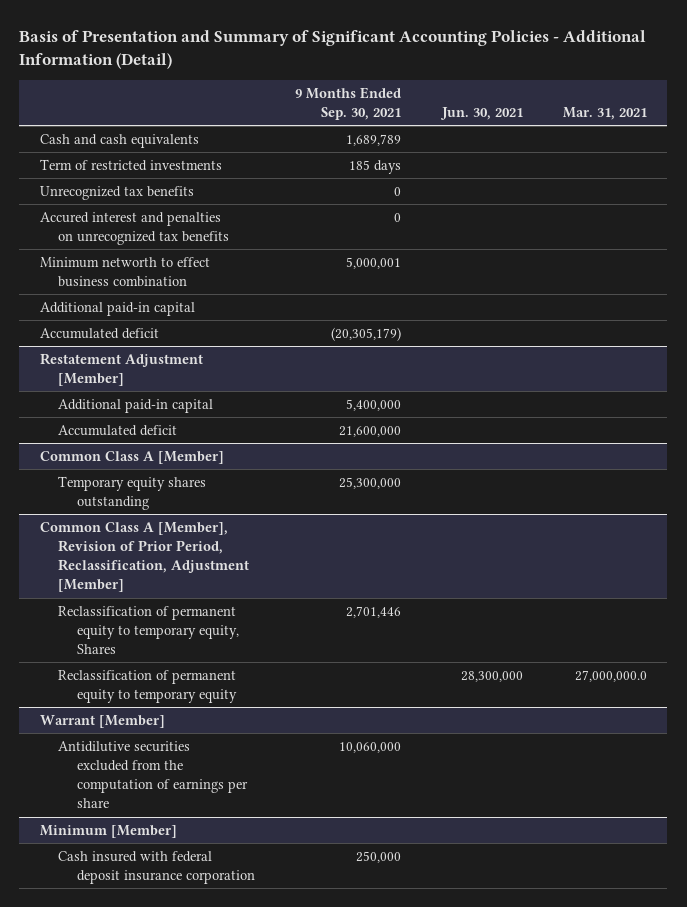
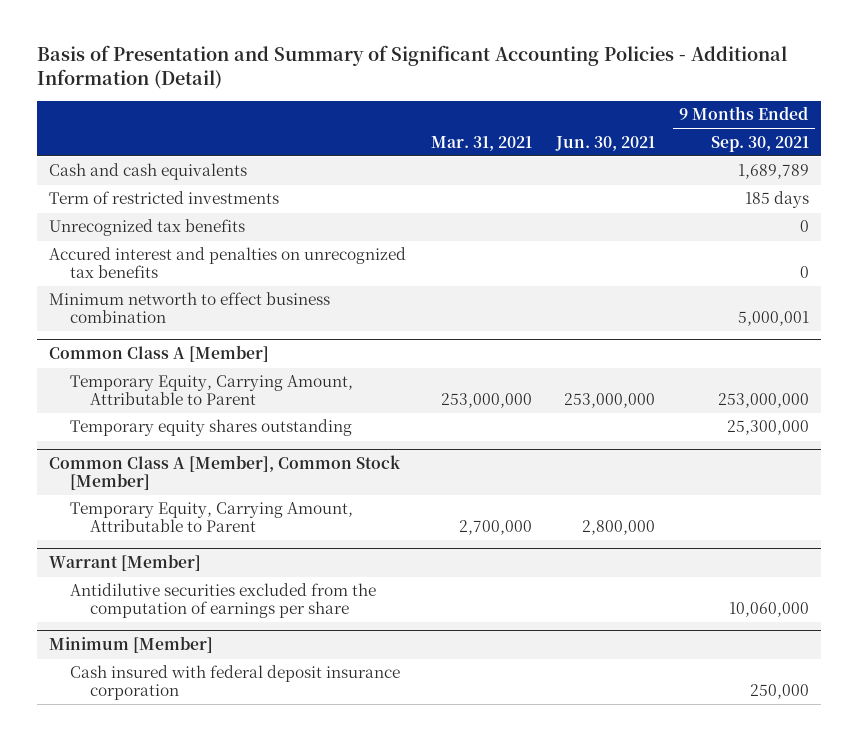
[39,301,195,316] Additional paid-in capital -> none
[39,327,159,339] Accumulated deficit -> none
[39,352,203,386] Restatement Adjustment [Member] -> none
[58,398,214,413] Additional paid-in capital -> none
[58,424,178,436] Accumulated deficit -> none
none -> [69,375,353,406] Temporary Equity, Carrying Amount, Attributable to Parent
[39,521,250,593] Common Class A [Member], Revision of Prior Period, Reclassification, Adjustment [Member] -> none
[58,605,240,655] Reclassification of permanent equity to temporary equity, Shares -> none
[58,669,238,703] Reclassification of permanent equity to temporary equity -> none
none -> [49,455,402,491] Common Class A [Member], Common Stock [Member]
none -> [69,502,353,533] Temporary Equity, Carrying Amount, Attributable to Parent

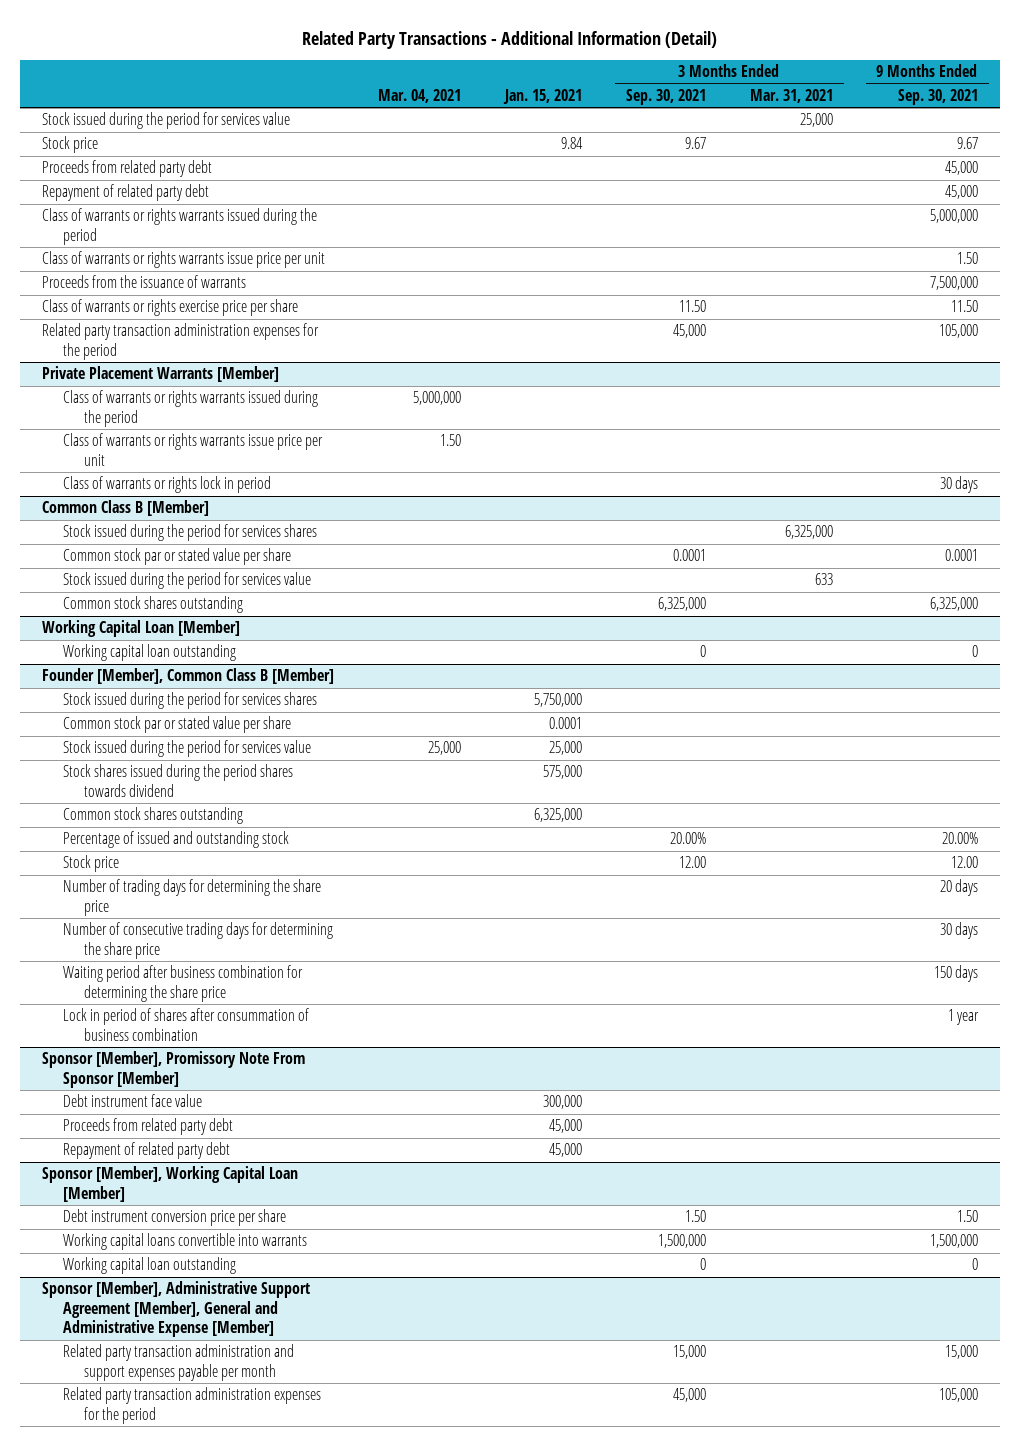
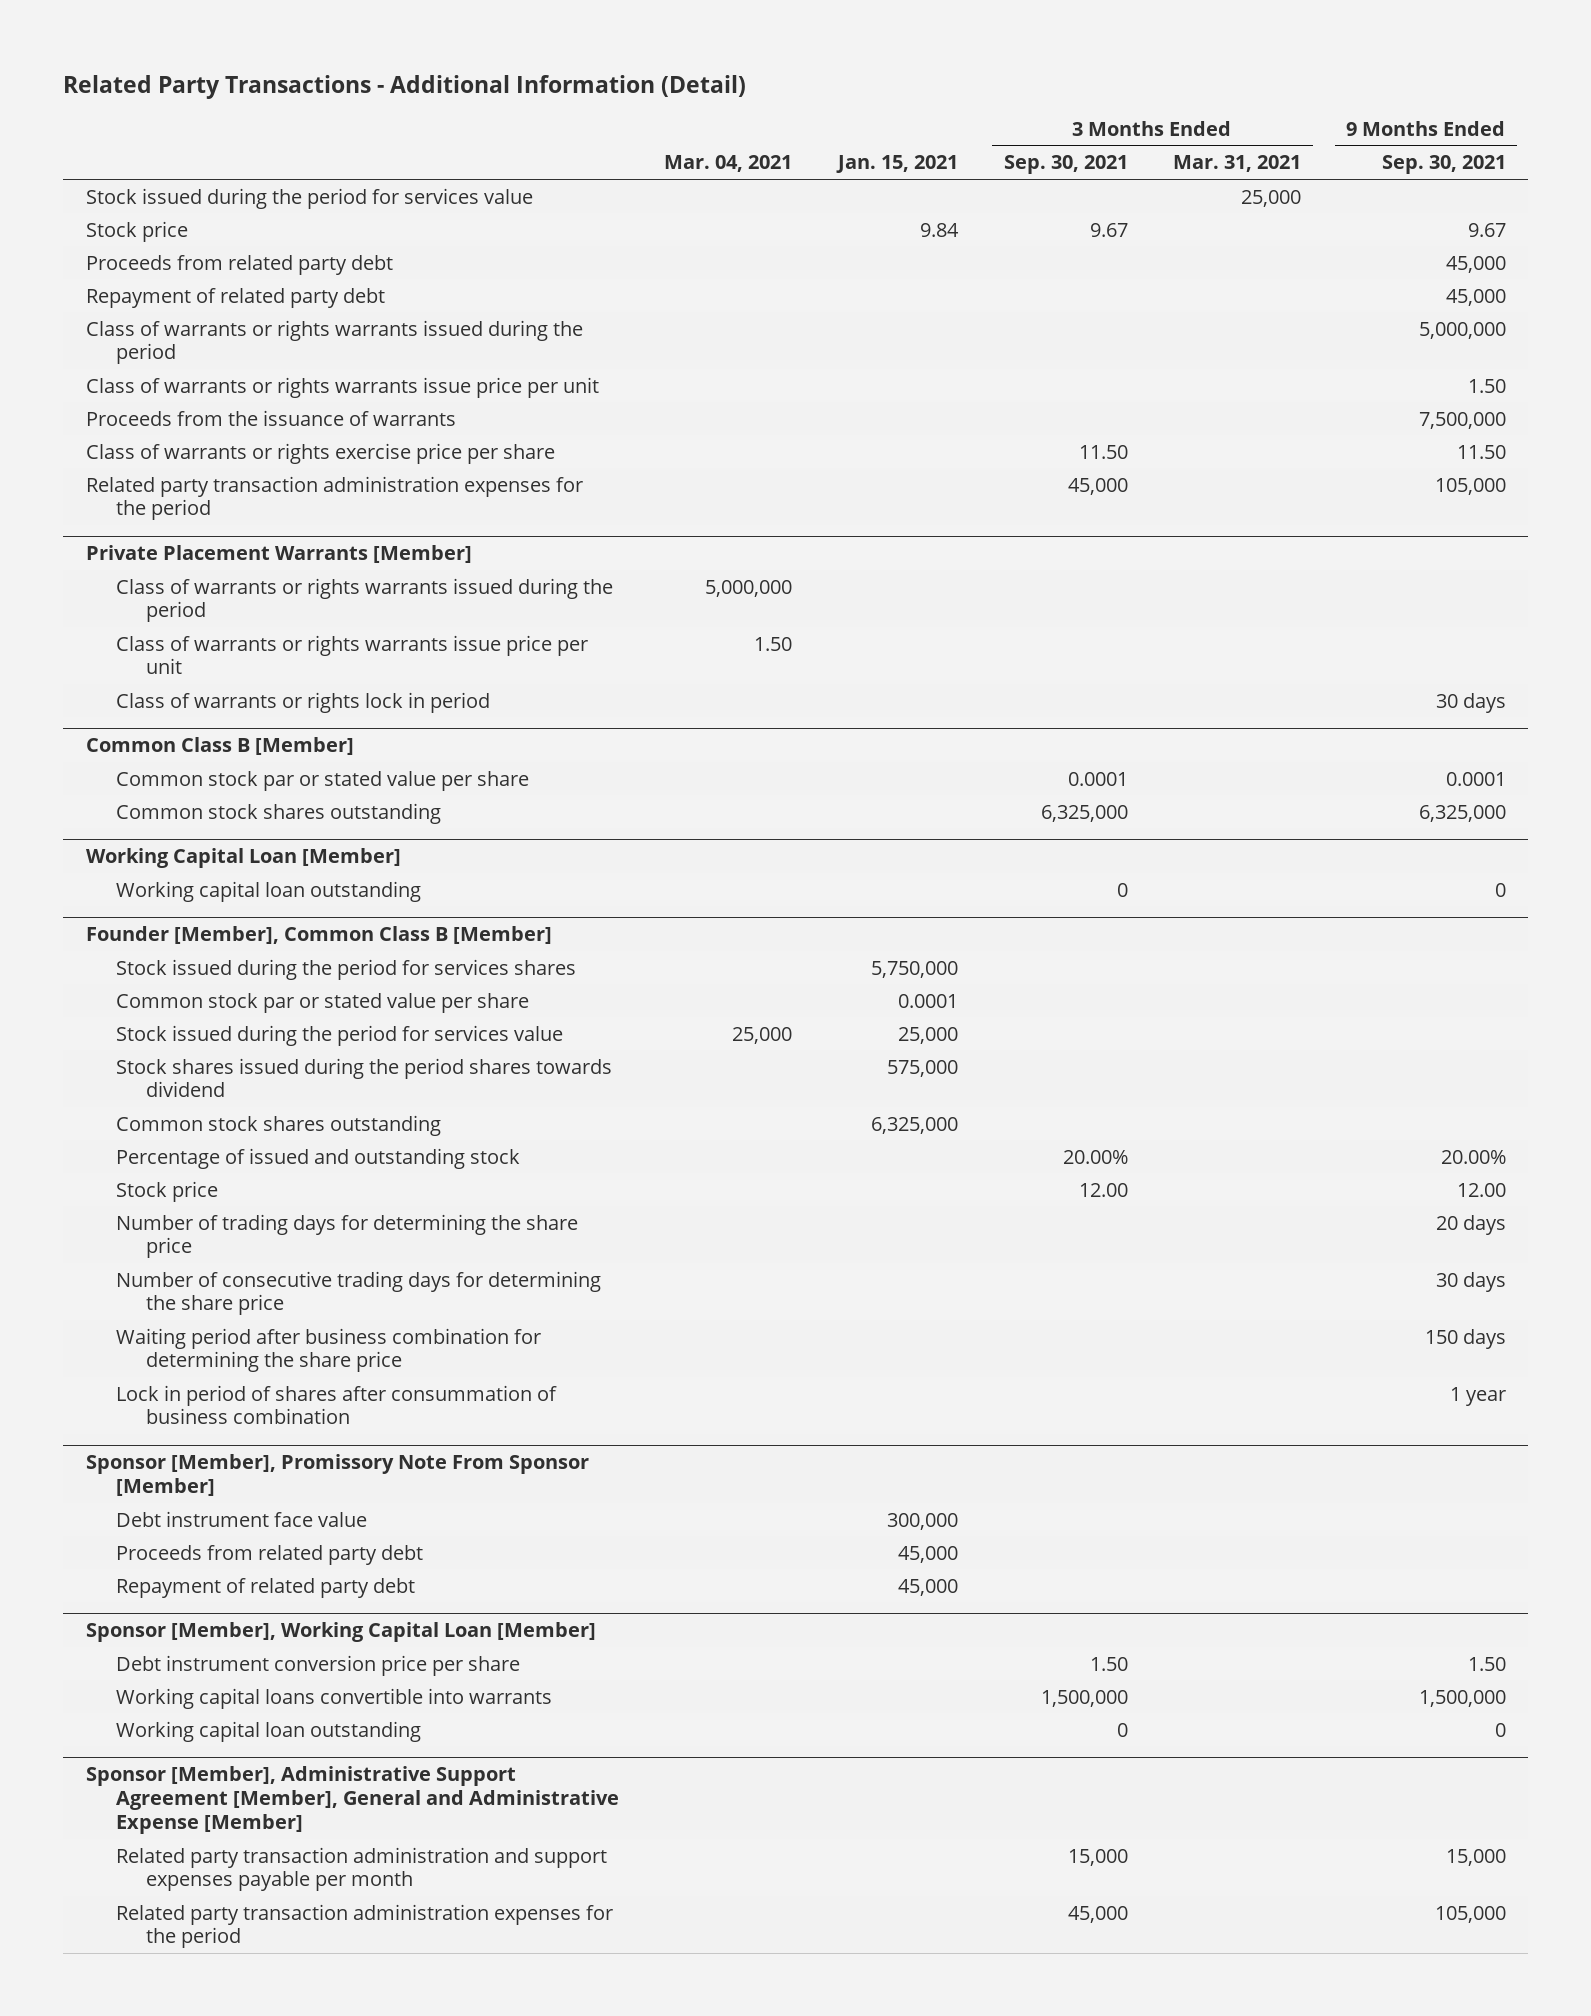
[63,524,318,542] Stock issued during the period for services shares -> none
[63,572,312,590] Stock issued during the period for services value -> none

